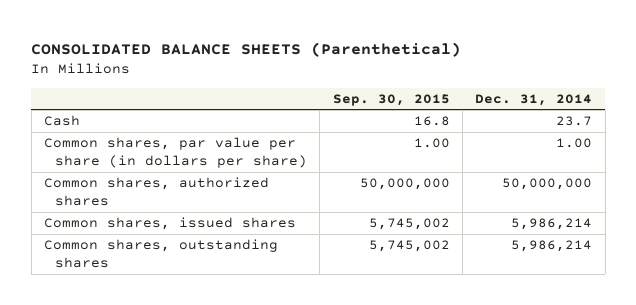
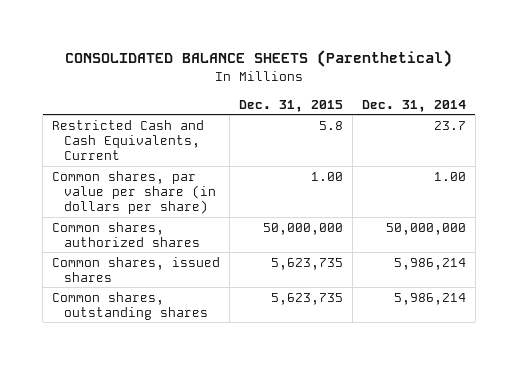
[332,93,450,106] Sep. 30, 2015 -> none
none -> [238,99,343,112] Dec. 31, 2015
[44,115,81,127] Cash -> [52,119,205,161] Restricted Cash and Cash Equivalents, Current

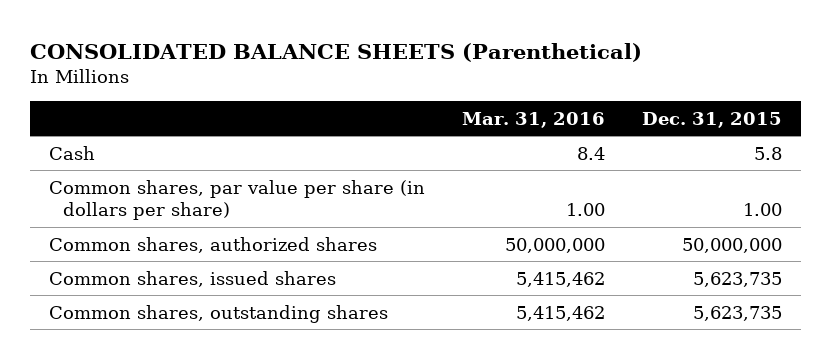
[361,99,466,112] Dec. 31, 2014 -> none
none -> [462,111,606,128] Mar. 31, 2016
[52,119,205,161] Restricted Cash and Cash Equivalents, Current -> [49,145,96,160] Cash

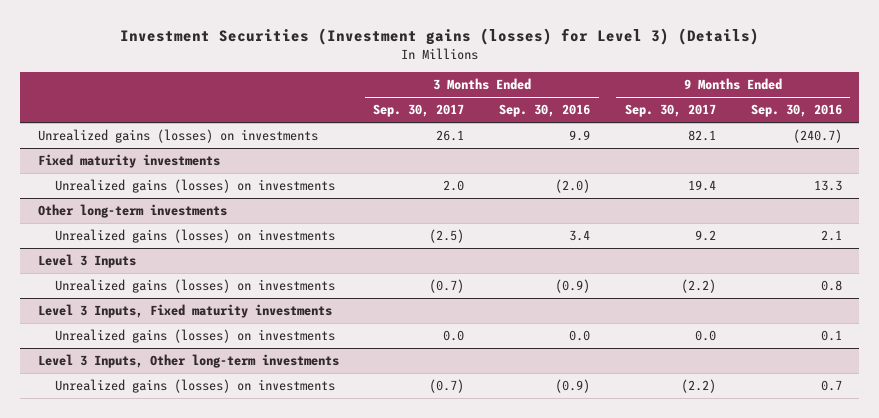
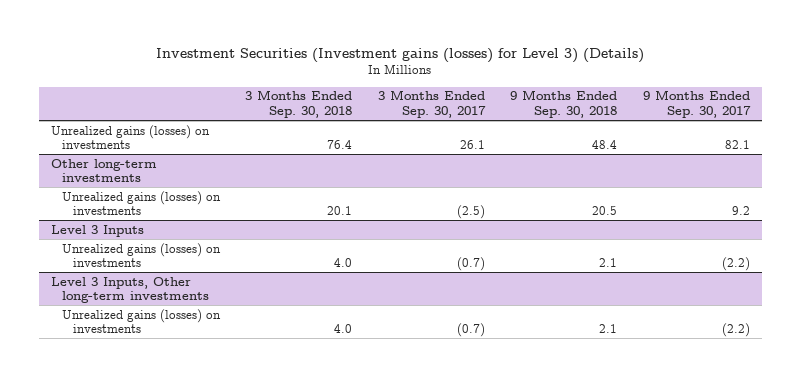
[499,104,591,118] Sep. 30, 2016 -> none
[750,104,842,118] Sep. 30, 2016 -> none
none -> [245,90,353,119] 3 Months Ended Sep. 30, 2018
none -> [510,90,618,119] 9 Months Ended Sep. 30, 2018
[37,154,220,169] Fixed maturity investments -> none
[54,179,335,194] Unrealized gains (losses) on investments -> none
[37,304,332,319] Level 3 Inputs, Fixed maturity investments -> none
[54,329,335,344] Unrealized gains (losses) on investments -> none

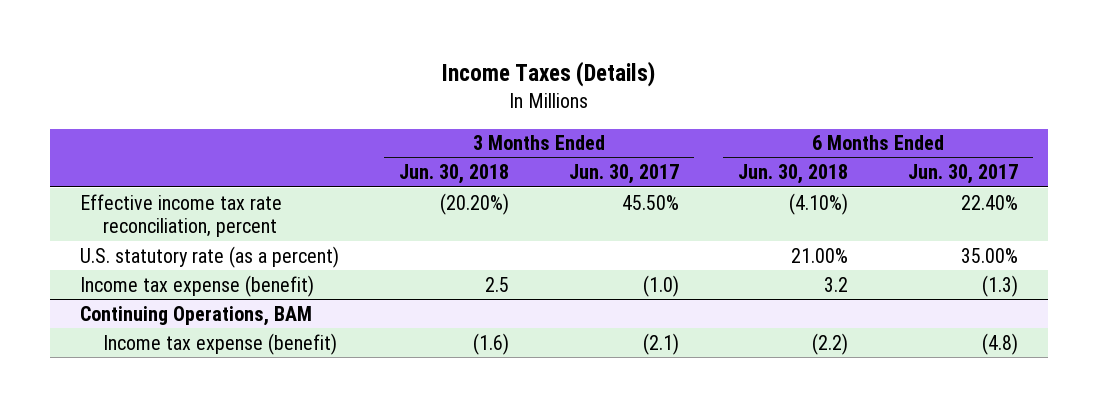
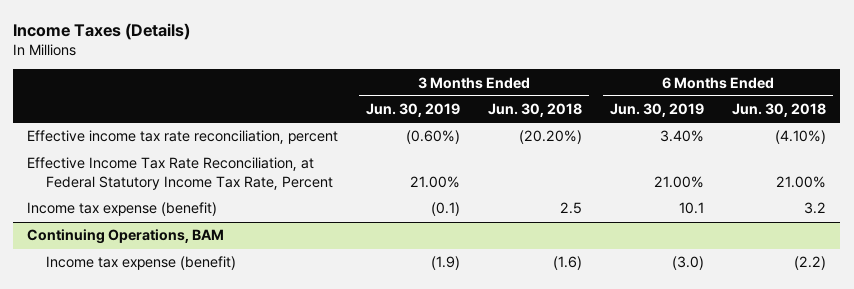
[568,164,679,185] Jun. 30, 2017 -> none
[908,164,1019,185] Jun. 30, 2017 -> none
none -> [366,103,461,118] Jun. 30, 2019
none -> [610,103,705,118] Jun. 30, 2019
[79,245,339,268] U.S. statutory rate (as a percent) -> [27,157,334,190] Effective Income Tax Rate Reconciliation, at Federal Statutory Income Tax Rate, Percent

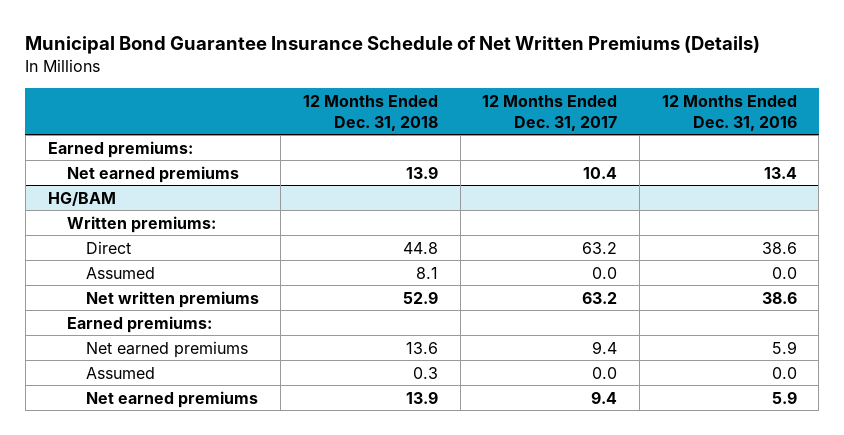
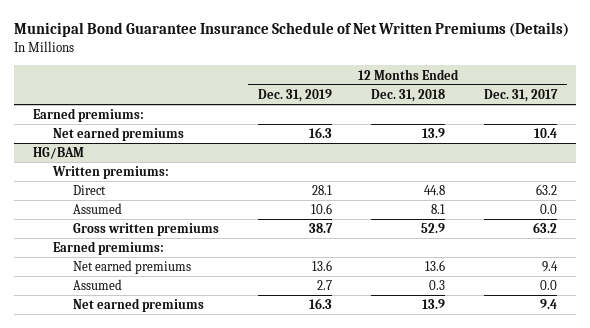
[661,94,797,131] 12 Months Ended Dec. 31, 2016 -> none
none -> [258,89,333,103] Dec. 31, 2019
[85,290,259,308] Net written premiums -> [73,223,220,237] Gross written premiums

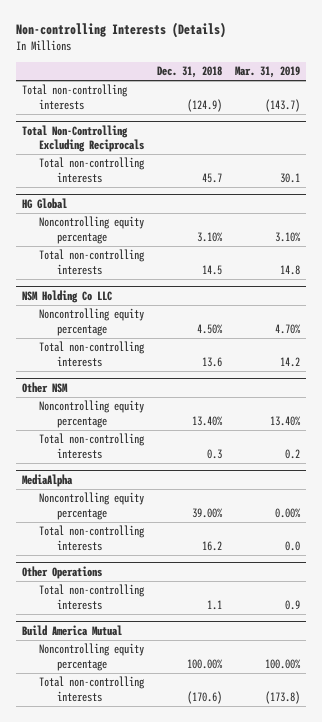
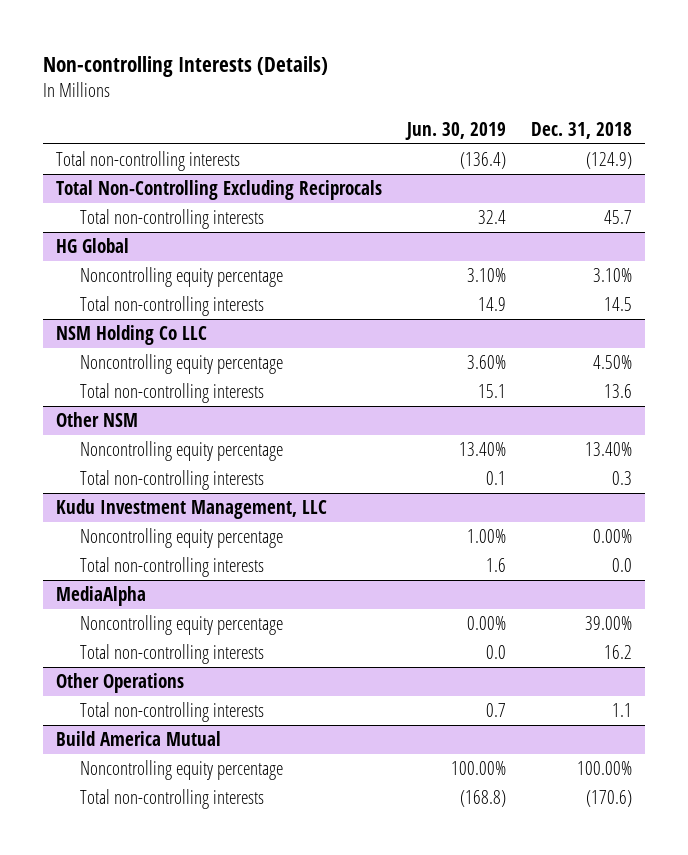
[234,66,300,79] Mar. 31, 2019 -> none
none -> [405,122,507,141] Jun. 30, 2019
none -> [55,498,327,519] Kudu Investment Management, LLC
none -> [80,527,284,548] Noncontrolling equity percentage
none -> [80,556,265,577] Total non-controlling interests

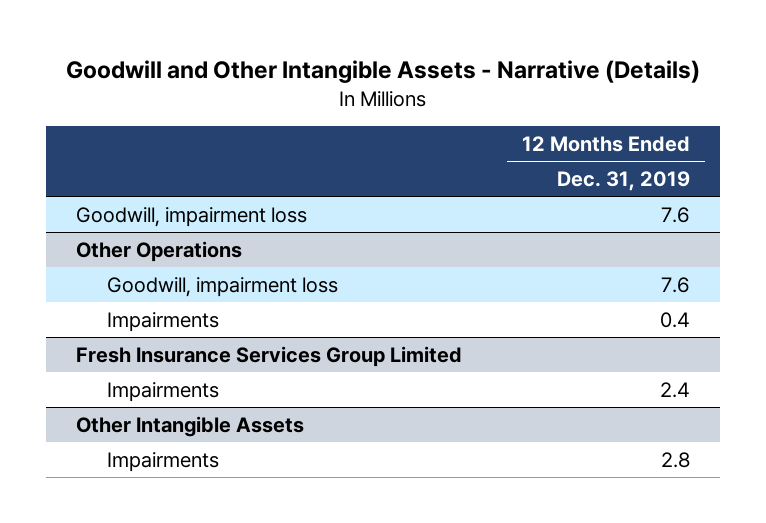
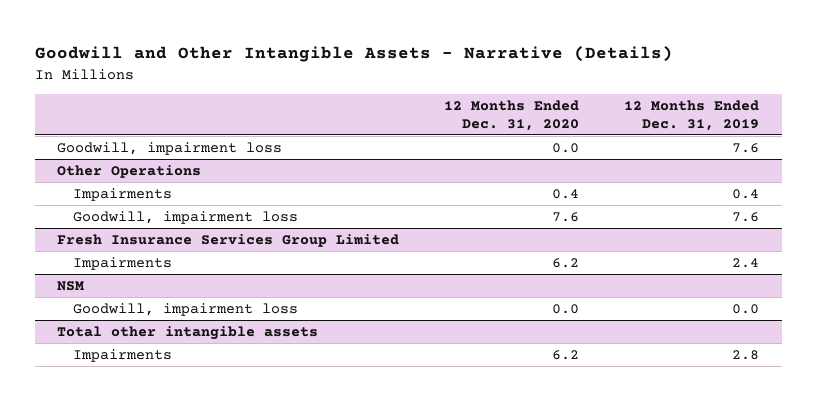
none -> [444,99,580,131] 12 Months Ended Dec. 31, 2020
[107,276,339,297] Goodwill, impairment loss -> [73,210,299,224] Goodwill, impairment loss
none -> [57,280,85,291] NSM
none -> [73,302,299,316] Goodwill, impairment loss
[75,415,304,437] Other Intangible Assets -> [57,325,319,340] Total other intangible assets

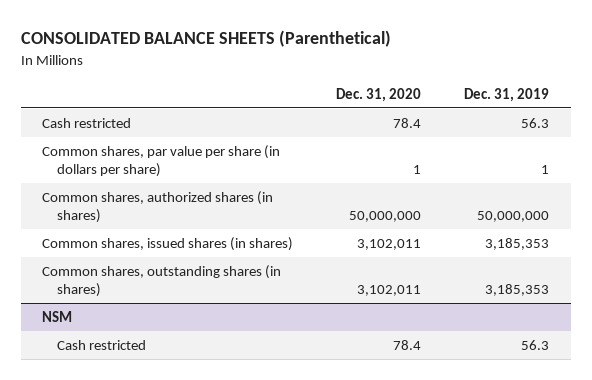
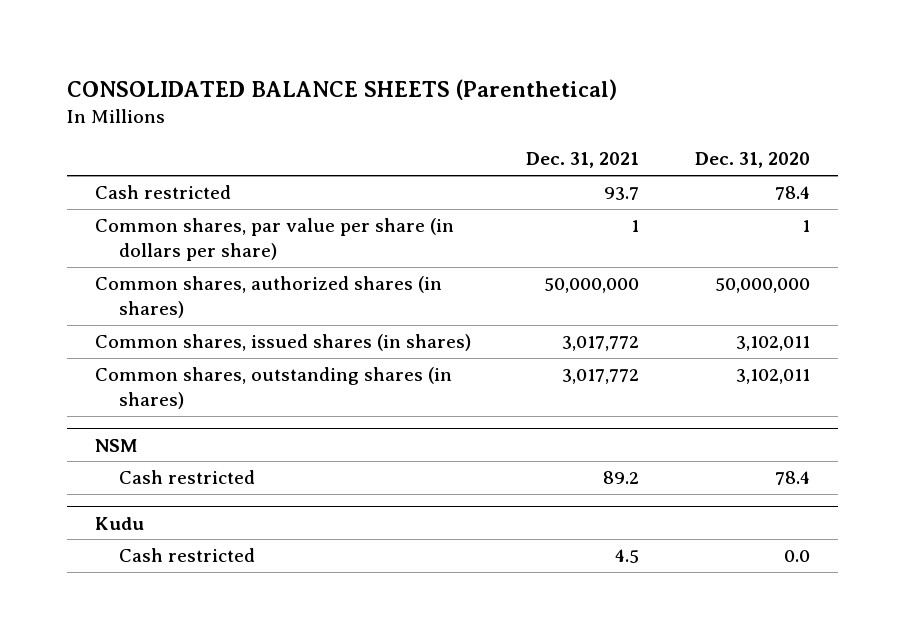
[464,87,550,102] Dec. 31, 2019 -> none
none -> [526,152,640,169] Dec. 31, 2021
none -> [94,516,144,530] Kudu
none -> [119,548,256,563] Cash restricted

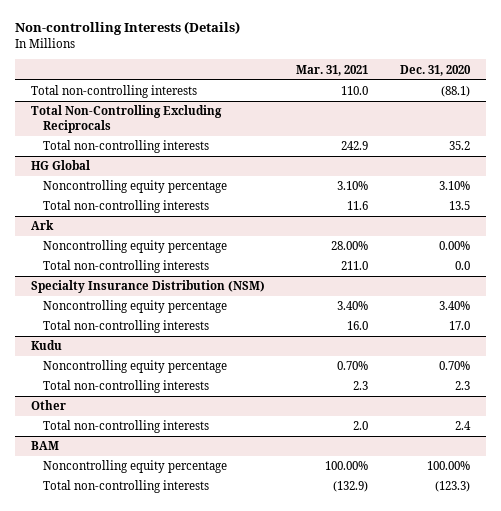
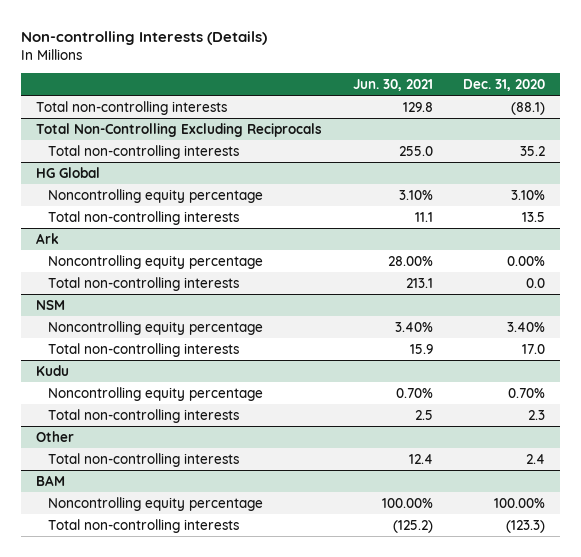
[296,64,369,76] Mar. 31, 2021 -> none
none -> [352,78,433,91] Jun. 30, 2021
[30,280,265,294] Specialty Insurance Distribution (NSM) -> [36,299,66,310] NSM

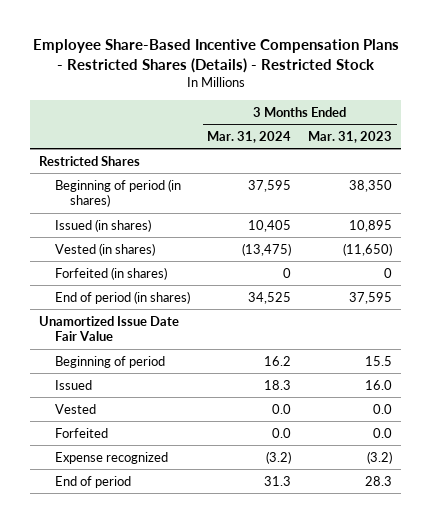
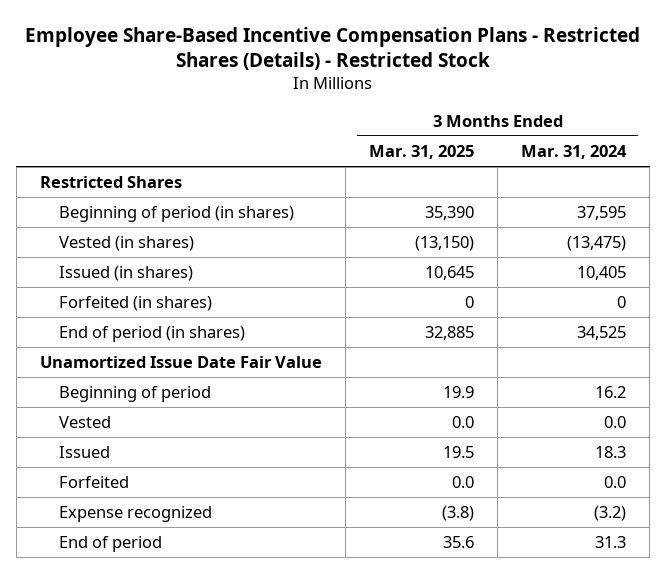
[308,131,393,144] Mar. 31, 2023 -> none
none -> [369,144,475,159] Mar. 31, 2025
[54,218,151,232] Issued (in shares) -> [58,265,193,281] Issued (in shares)
[54,379,92,390] Issued -> [58,445,110,458] Issued

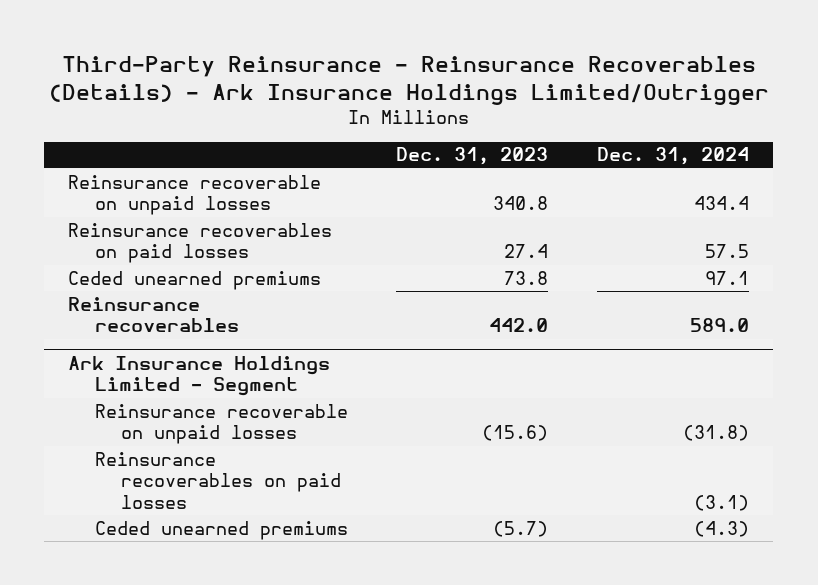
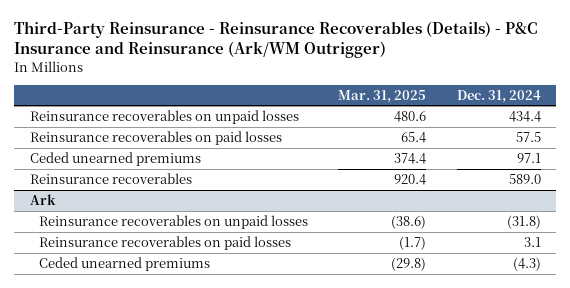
[48,55,769,105] Third-Party Reinsurance - Reinsurance Recoverables (Details) - Ark Insurance Holdings Limited/Outrigger -> [14,21,539,59] Third-Party Reinsurance - Reinsurance Recoverables (Details) - P&C Insurance and Reinsurance (Ark/WM Outrigger)
[396,147,549,166] Dec. 31, 2023 -> none
none -> [338,89,427,103] Mar. 31, 2025
[68,174,322,216] Reinsurance recoverable on unpaid losses -> [29,110,299,125] Reinsurance recoverables on unpaid losses
[68,355,331,397] Ark Insurance Holdings Limited - Segment -> [29,194,56,206] Ark
[94,403,348,445] Reinsurance recoverable on unpaid losses -> [38,215,308,230] Reinsurance recoverables on unpaid losses
[694,495,750,512] (3.1) -> [523,237,541,248] 3.1

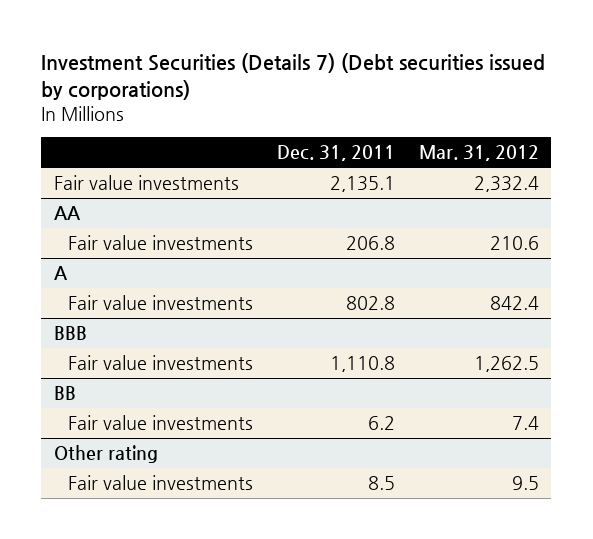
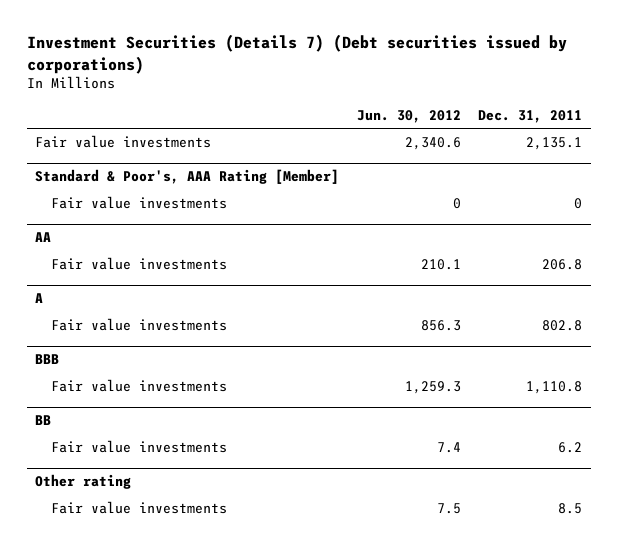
[418,145,539,162] Mar. 31, 2012 -> none
none -> [356,109,461,123] Jun. 30, 2012
none -> [35,169,340,185] Standard & Poor's, AAA Rating [Member]
none -> [50,195,227,209] Fair value investments

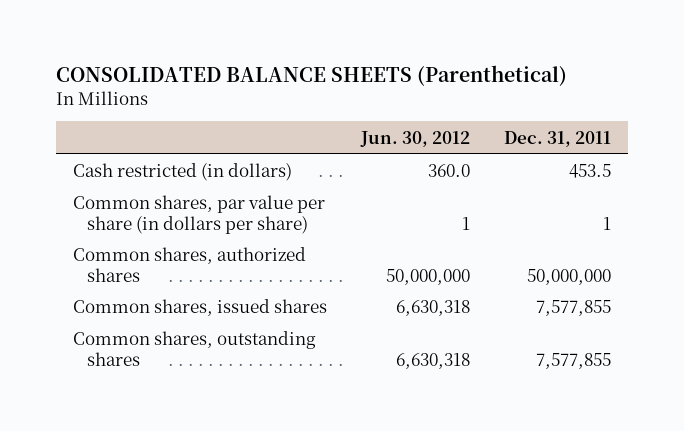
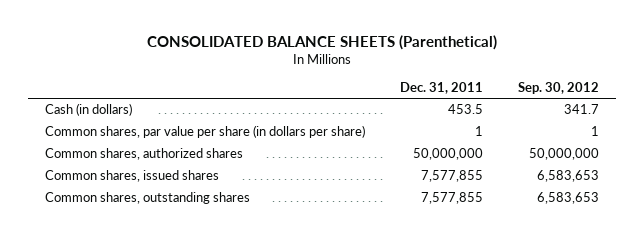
[359,130,470,147] Jun. 30, 2012 -> none
none -> [517,82,599,95] Sep. 30, 2012
[72,163,292,182] Cash restricted (in dollars) -> [45,103,133,117] Cash (in dollars)

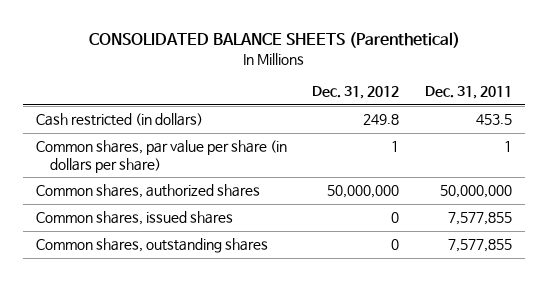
[517,82,599,95] Sep. 30, 2012 -> none
none -> [312,86,400,100] Dec. 31, 2012
[45,103,133,117] Cash (in dollars) -> [35,113,203,127] Cash restricted (in dollars)

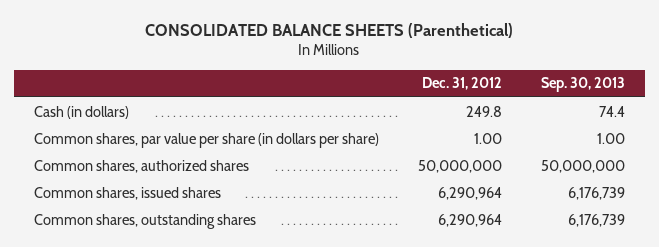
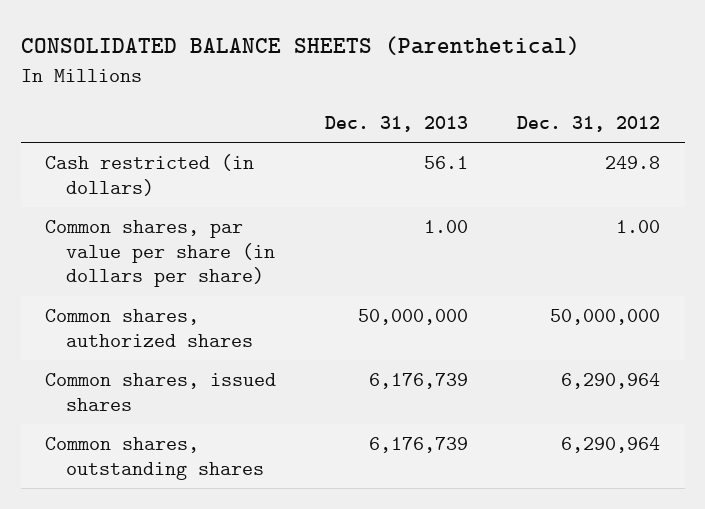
[541,77,626,93] Sep. 30, 2013 -> none
none -> [325,115,469,132] Dec. 31, 2013
[33,105,129,119] Cash (in dollars) -> [45,154,255,196] Cash restricted (in dollars)

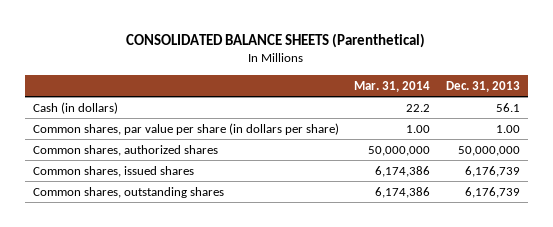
[517,115,661,132] Dec. 31, 2012 -> none
none -> [354,80,431,92] Mar. 31, 2014
[45,154,255,196] Cash restricted (in dollars) -> [32,101,118,114] Cash (in dollars)

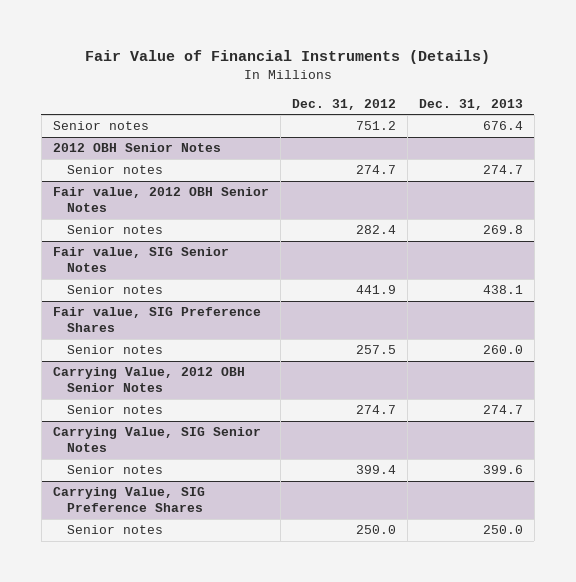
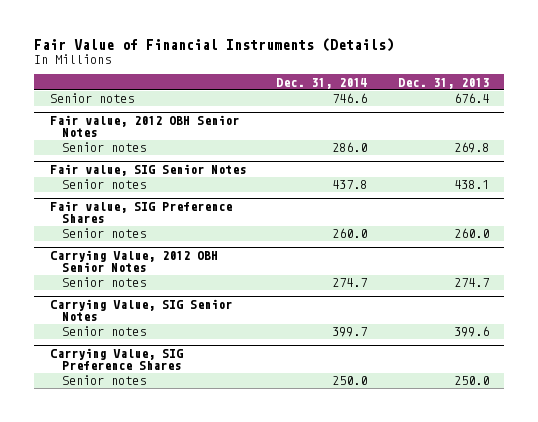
[291,98,396,110] Dec. 31, 2012 -> none
none -> [276,77,368,89] Dec. 31, 2014
[52,143,221,153] 2012 OBH Senior Notes -> none
[66,165,163,175] Senior notes -> none

